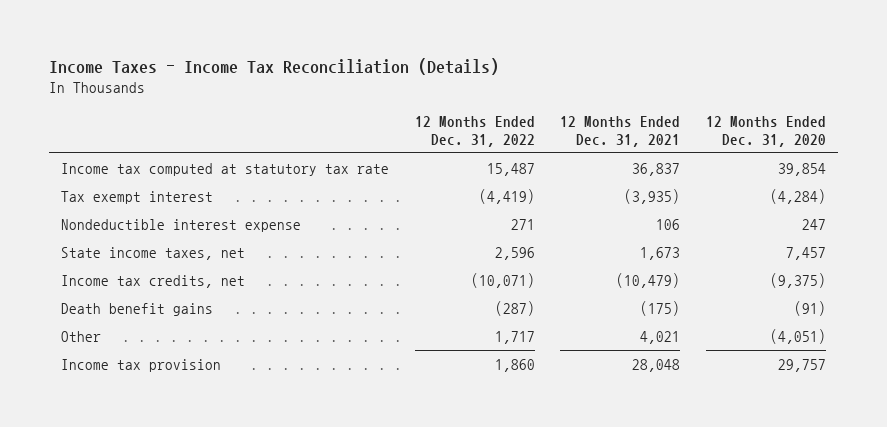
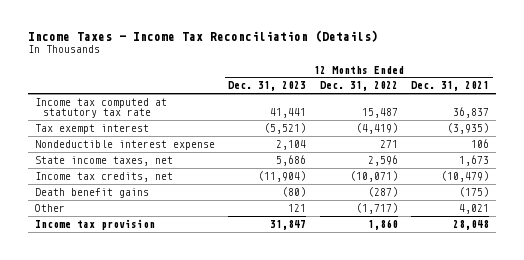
[705,115,826,147] 12 Months Ended Dec. 31, 2020 -> none
none -> [228,81,307,92] Dec. 31, 2023
[494,330,535,344] 1,717 -> [355,202,398,214] (1,717)

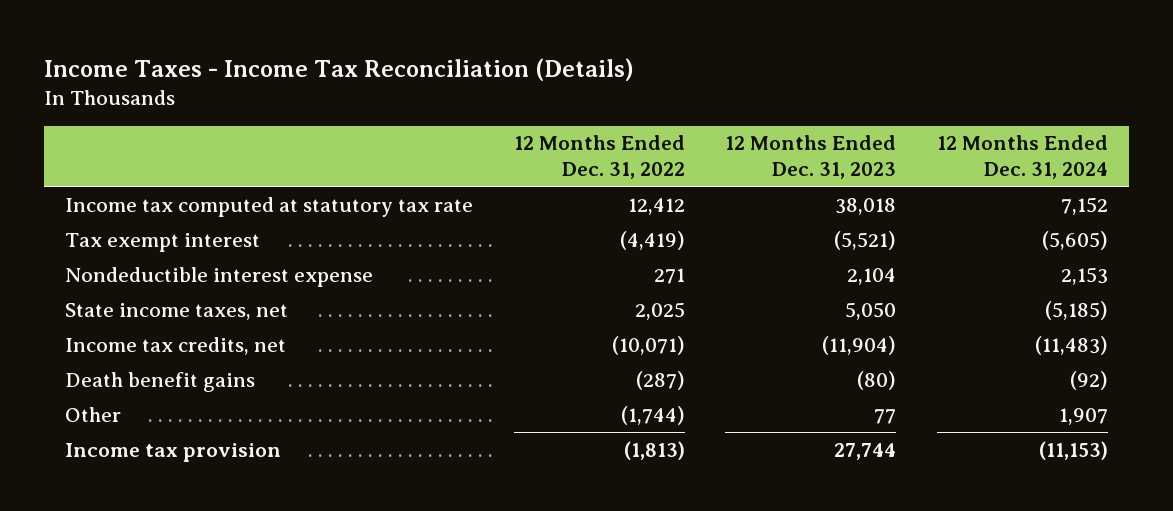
[411,81,490,92] Dec. 31, 2021 -> none
none -> [937,135,1109,179] 12 Months Ended Dec. 31, 2024
[270,108,307,119] 41,441 -> [835,197,897,215] 38,018
[361,108,398,119] 15,487 -> [627,197,685,215] 12,412
[276,154,307,166] 5,686 -> [845,301,897,320] 5,050
[367,154,398,166] 2,596 -> [634,301,685,320] 2,025
[288,203,307,212] 121 -> [874,408,897,424] 77
[355,202,398,214] (1,717) -> [620,405,685,425] (1,744)
[270,219,307,230] 31,847 -> [834,442,897,460] 27,744
[367,218,398,230] 1,860 -> [623,440,685,460] (1,813)

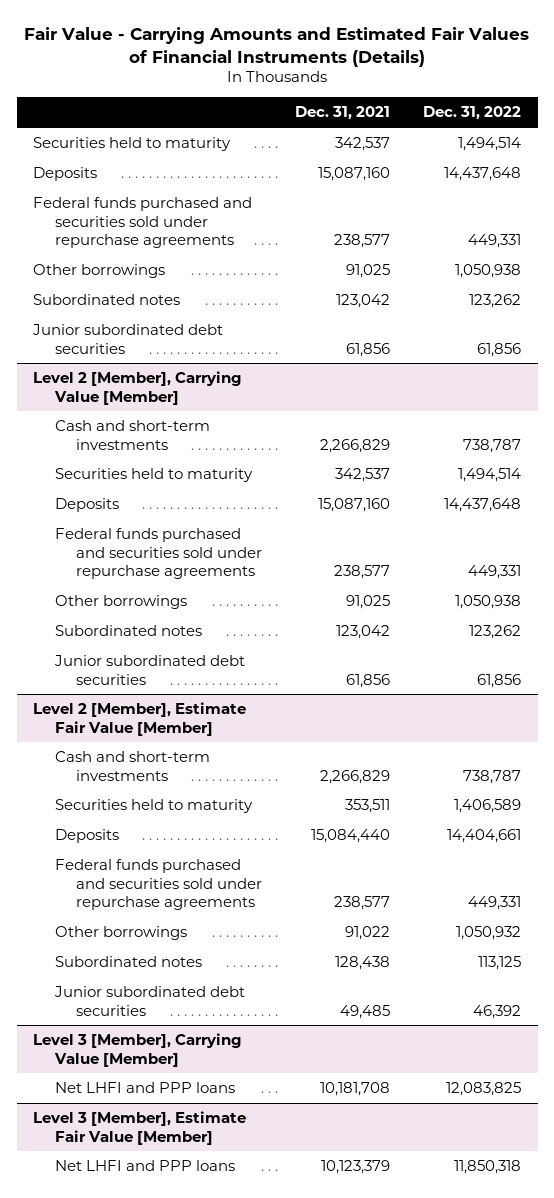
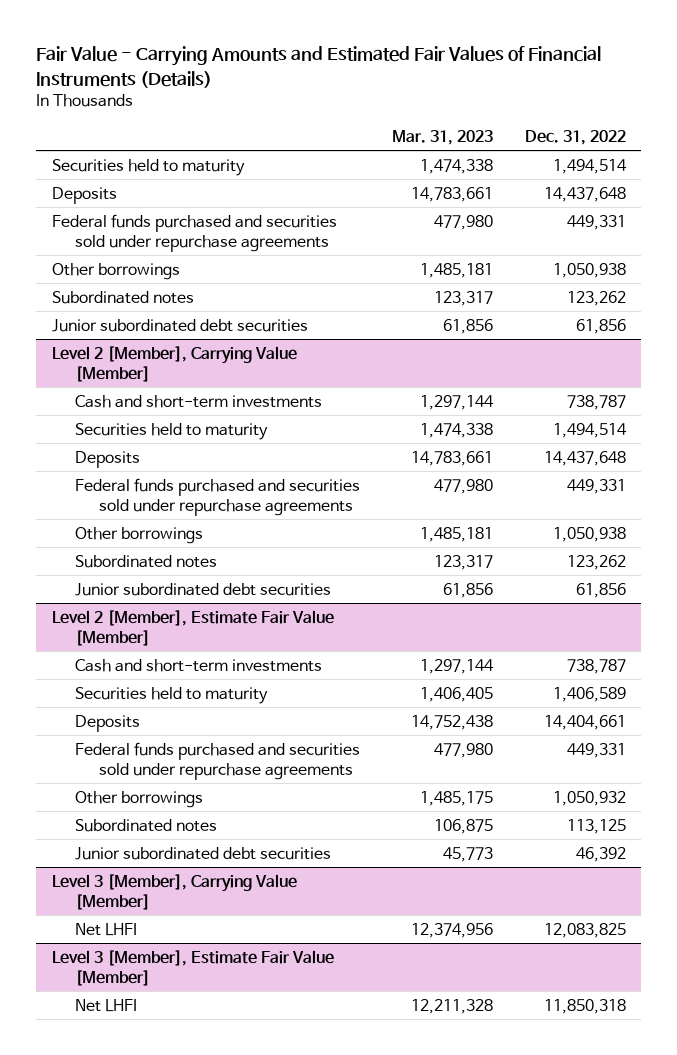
[294,106,390,121] Dec. 31, 2021 -> none
none -> [391,129,493,145] Mar. 31, 2023
[54,1082,235,1094] Net LHFI and PPP loans -> [75,922,138,936] Net LHFI
[54,1160,235,1172] Net LHFI and PPP loans -> [75,998,138,1012] Net LHFI

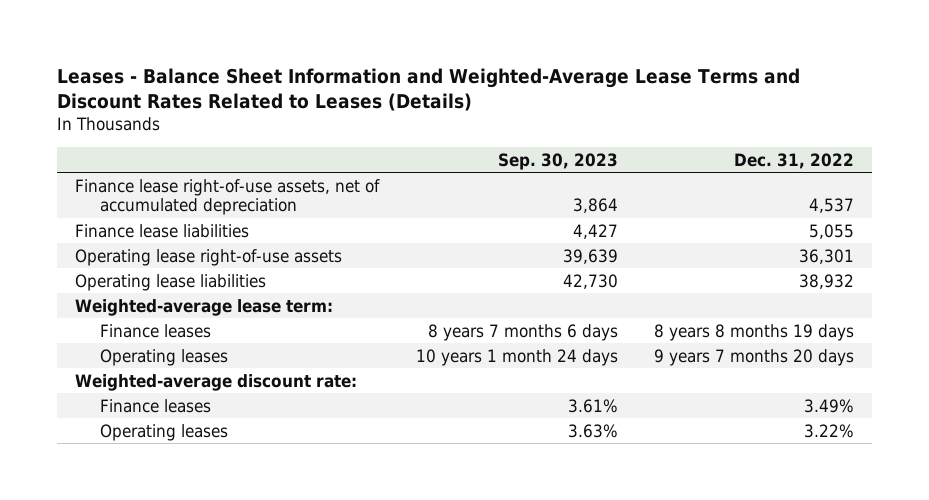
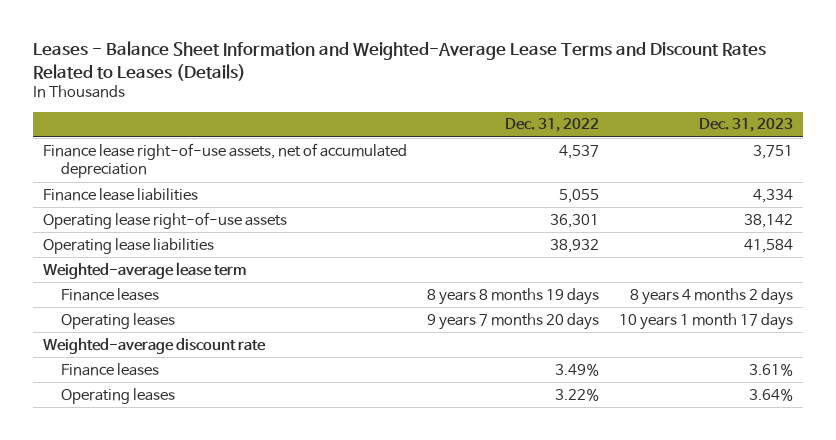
[497,152,618,170] Sep. 30, 2023 -> none
none -> [698,118,793,133] Dec. 31, 2023
[75,298,334,316] Weighted-average lease term: -> [42,261,246,279] Weighted-average lease term
[75,373,358,391] Weighted-average discount rate: -> [42,337,266,354] Weighted-average discount rate

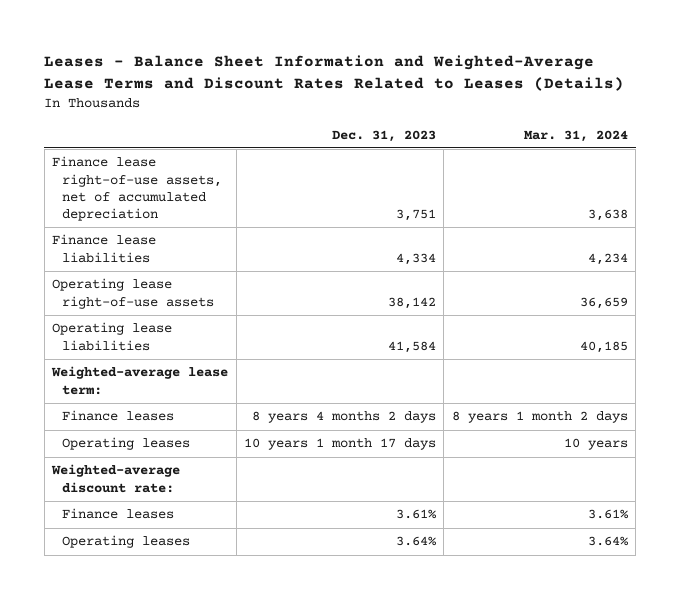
[504,118,599,133] Dec. 31, 2022 -> none
none -> [523,129,628,142] Mar. 31, 2024
[42,261,246,279] Weighted-average lease term -> [51,366,229,395] Weighted-average lease term:
[42,337,266,354] Weighted-average discount rate -> [51,464,181,493] Weighted-average discount rate:

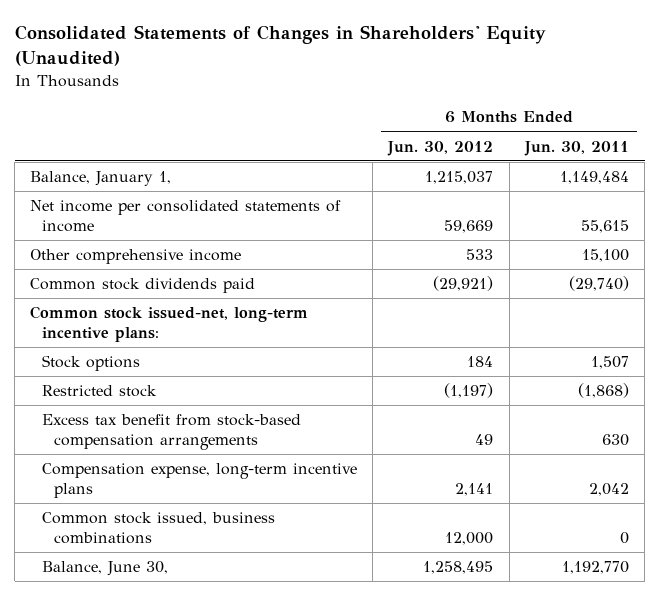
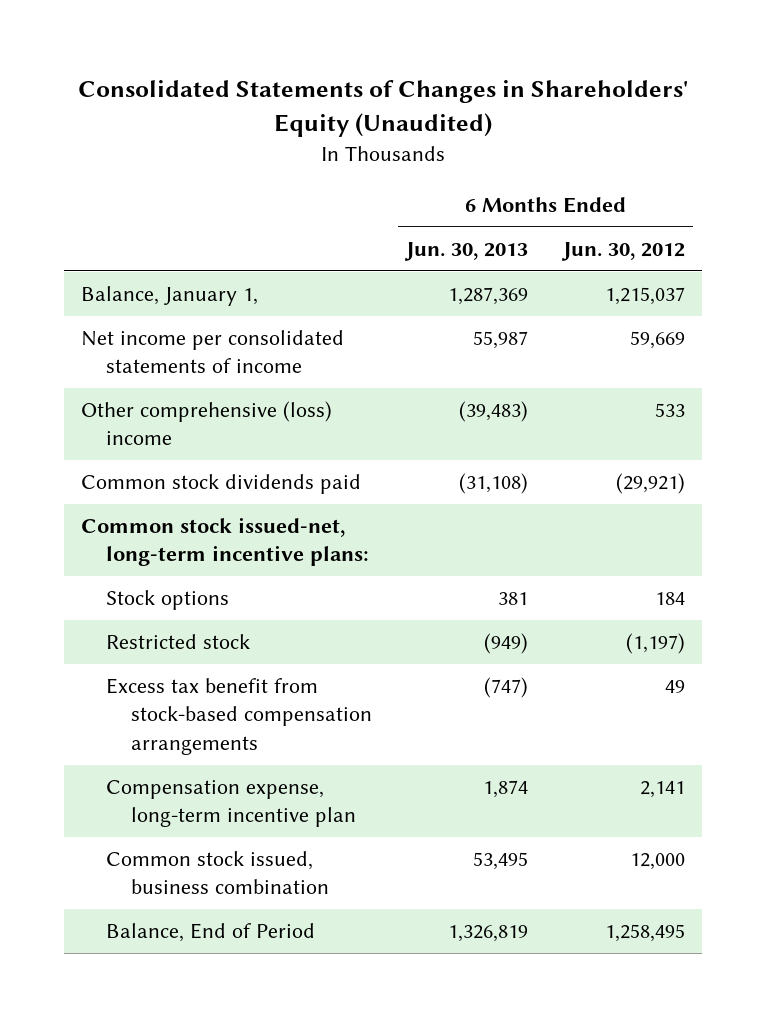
[523,140,629,156] Jun. 30, 2011 -> none
none -> [404,241,529,261] Jun. 30, 2013
[30,249,242,265] Other comprehensive income -> [80,401,332,446] Other comprehensive (loss) income
[42,463,358,498] Compensation expense, long-term incentive plans -> [105,780,357,828] Compensation expense, long-term incentive plan
[42,512,276,544] Common stock issued, business combinations -> [105,851,330,895] Common stock issued, business combination
[42,561,169,577] Balance, June 30, -> [105,923,315,943] Balance, End of Period

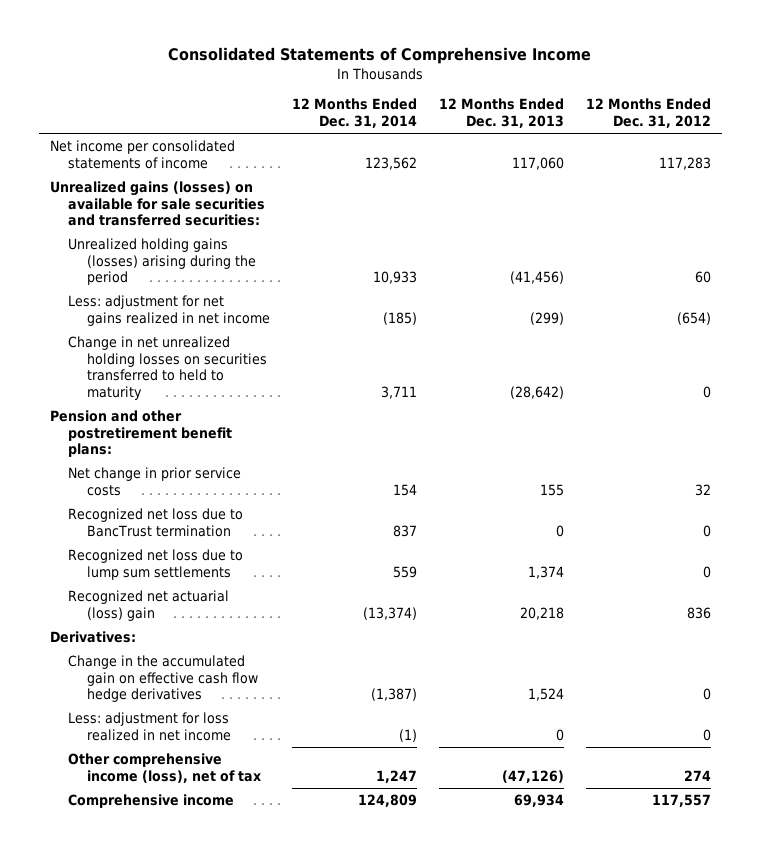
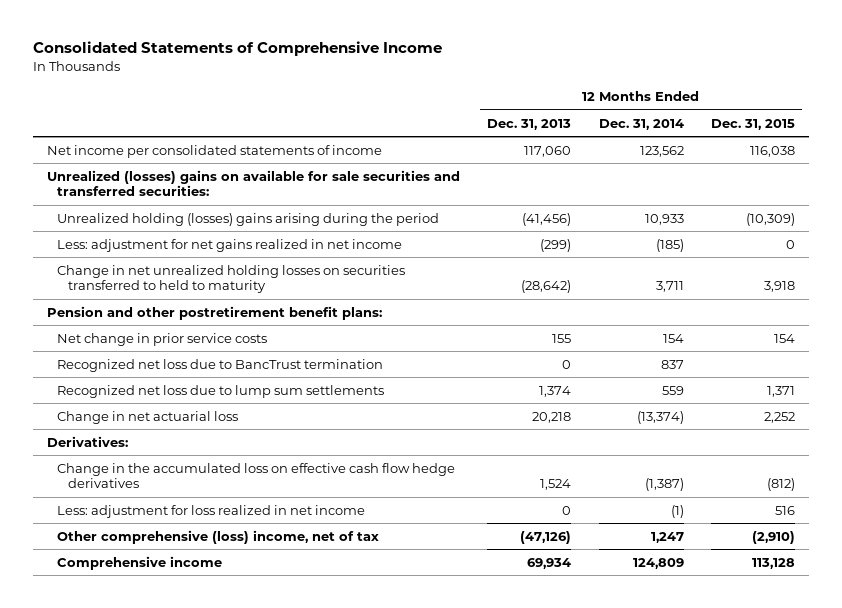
[585,98,711,129] 12 Months Ended Dec. 31, 2012 -> none
none -> [711,118,796,130] Dec. 31, 2015
[50,181,266,227] Unrealized gains (losses) on available for sale securities and transferred securities: -> [46,169,460,197] Unrealized (losses) gains on available for sale securities and transferred securities:
[68,238,256,286] Unrealized holding gains (losses) arising during the period -> [57,212,440,226] Unrealized holding (losses) gains arising during the period
[68,590,230,621] Recognized net actuarial (loss) gain -> [57,410,239,424] Change in net actuarial loss
[68,655,258,703] Change in the accumulated gain on effective cash flow hedge derivatives -> [57,462,456,489] Change in the accumulated loss on effective cash flow hedge derivatives
[68,753,261,783] Other comprehensive income (loss), net of tax -> [57,529,380,544] Other comprehensive (loss) income, net of tax

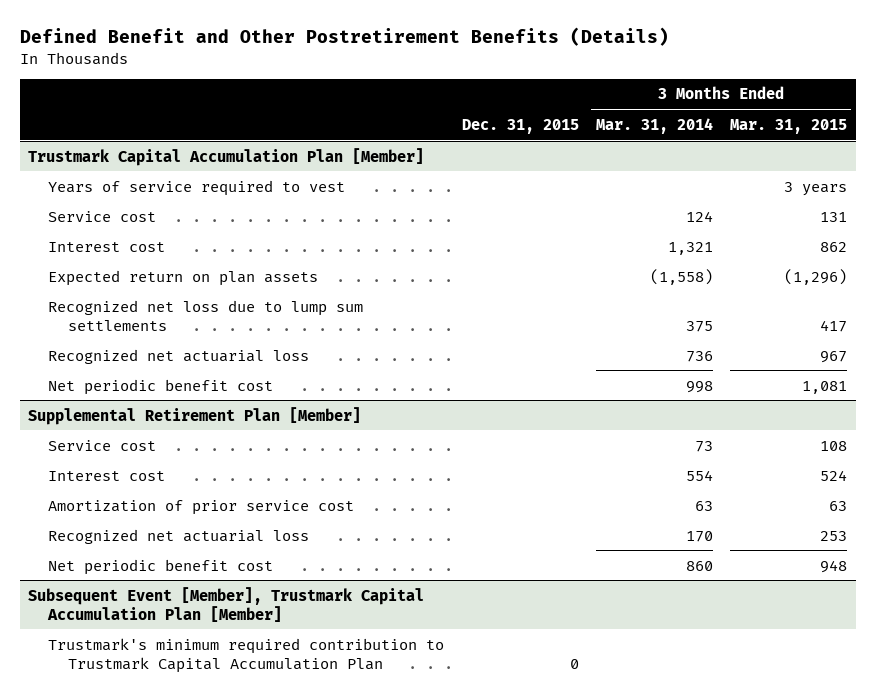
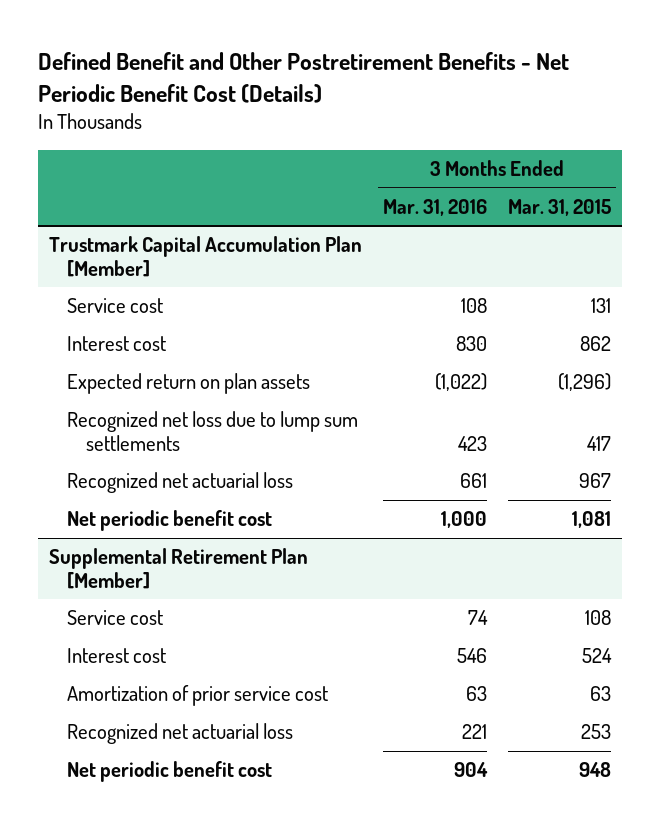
[19,27,669,47] Defined Benefit and Other Postretirement Benefits (Details) -> [38,51,570,103] Defined Benefit and Other Postretirement Benefits - Net Periodic Benefit Cost (Details)
[461,118,579,134] Dec. 31, 2015 -> none
[595,117,713,134] Mar. 31, 2014 -> none
none -> [382,198,487,216] Mar. 31, 2016
[48,179,346,196] Years of service required to vest -> none
[28,586,425,622] Subsequent Event [Member], Trustmark Capital Accumulation Plan [Member] -> none
[48,637,445,673] Trustmark's minimum required contribution to Trustmark Capital Accumulation Plan -> none

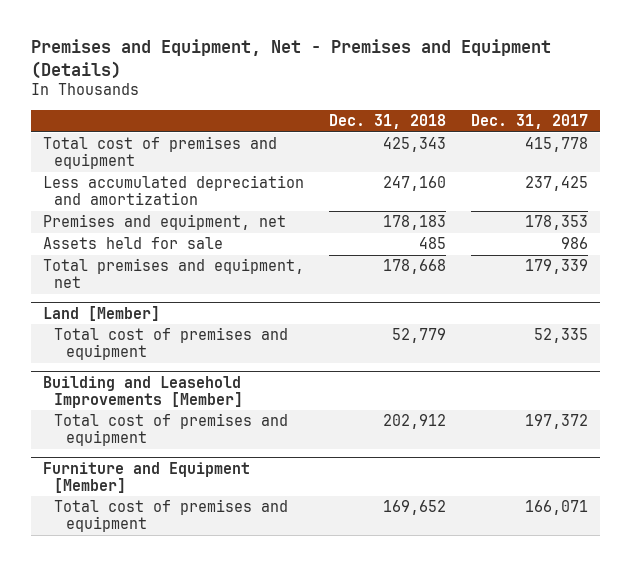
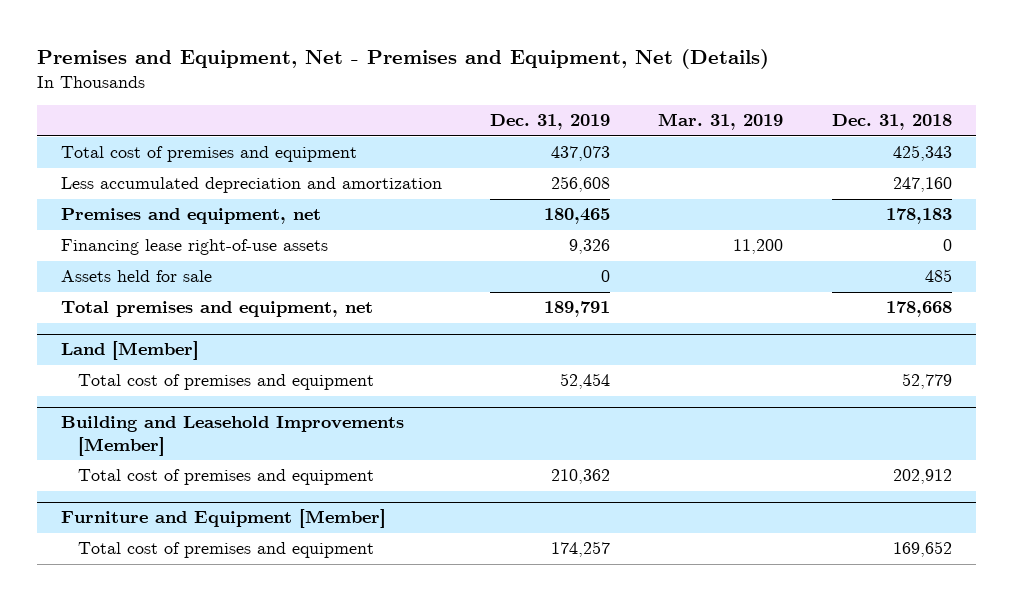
[30,39,551,79] Premises and Equipment, Net - Premises and Equipment (Details) -> [37,49,770,70] Premises and Equipment, Net - Premises and Equipment, Net (Details)
[470,114,588,130] Dec. 31, 2017 -> none
none -> [490,114,611,131] Dec. 31, 2019
none -> [658,113,784,131] Mar. 31, 2019
none -> [61,239,329,256] Financing lease right-of-use assets

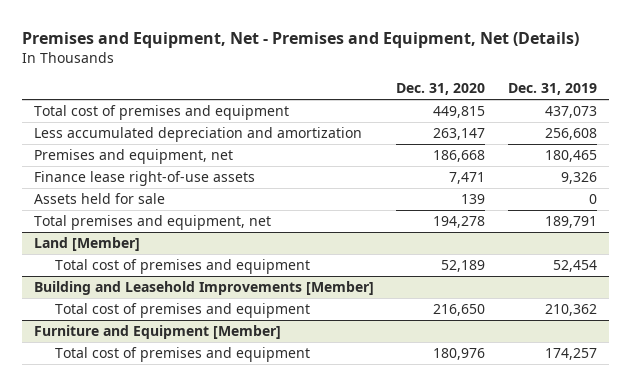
[658,113,784,131] Mar. 31, 2019 -> none
[831,114,952,131] Dec. 31, 2018 -> none
none -> [396,83,486,96] Dec. 31, 2020
[61,239,329,256] Financing lease right-of-use assets -> [33,171,255,187] Finance lease right-of-use assets

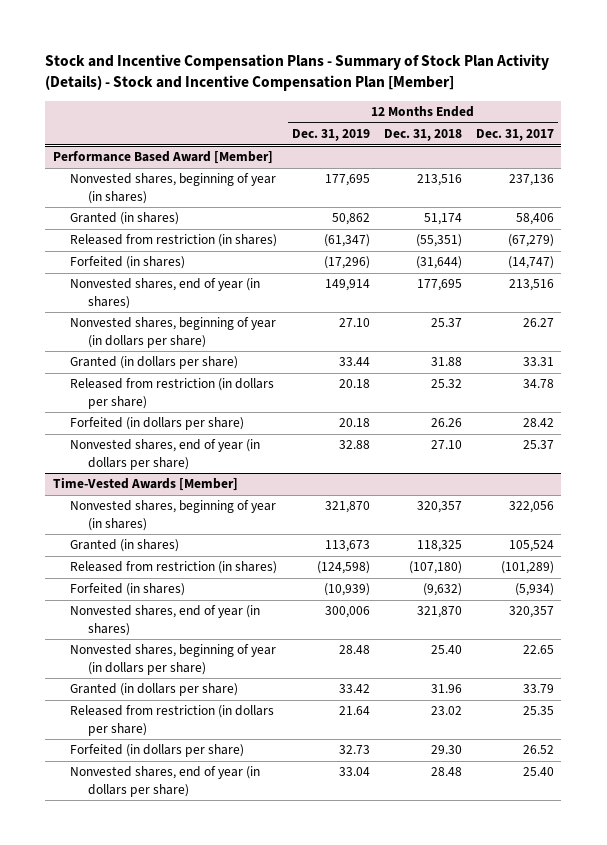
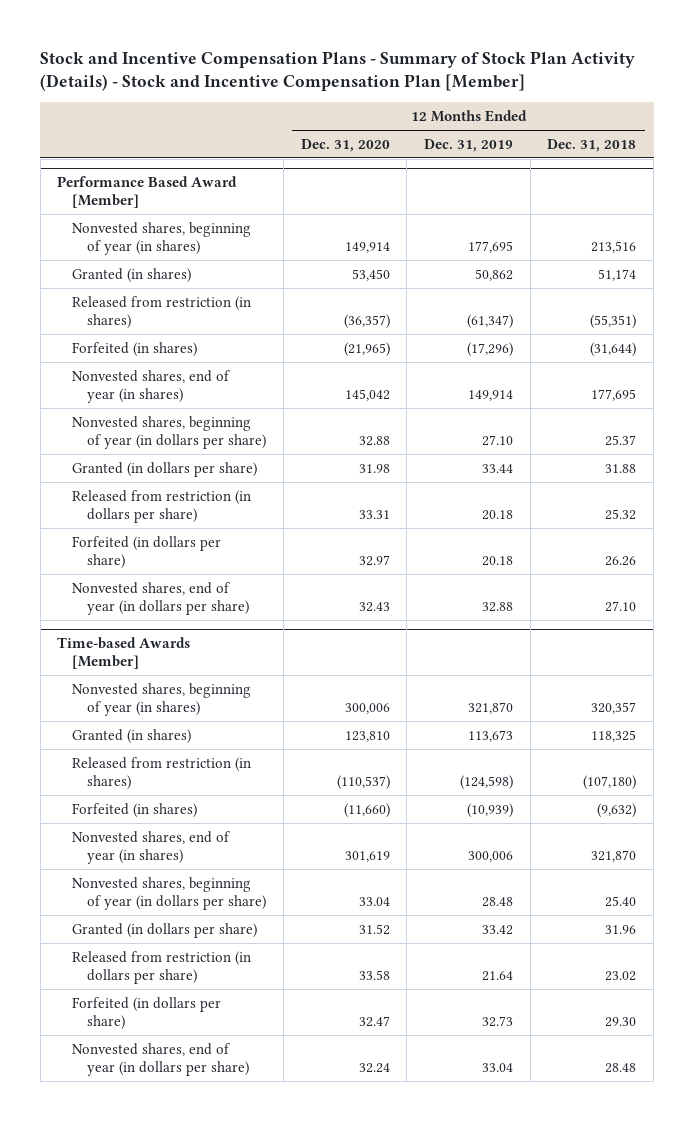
[476,129,555,142] Dec. 31, 2017 -> none
none -> [300,138,390,152] Dec. 31, 2020
[52,477,238,492] Time-Vested Awards [Member] -> [57,636,191,670] Time-based Awards [Member]

